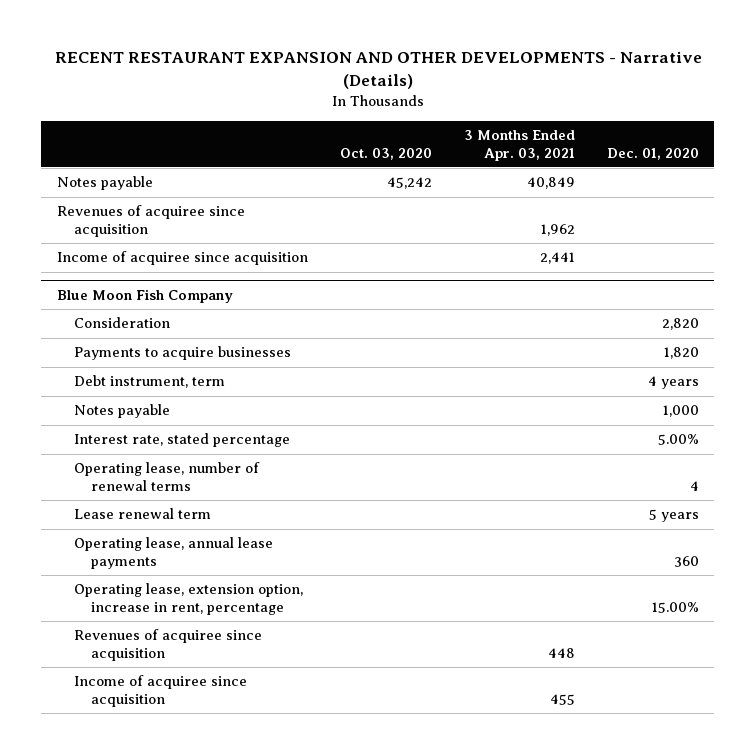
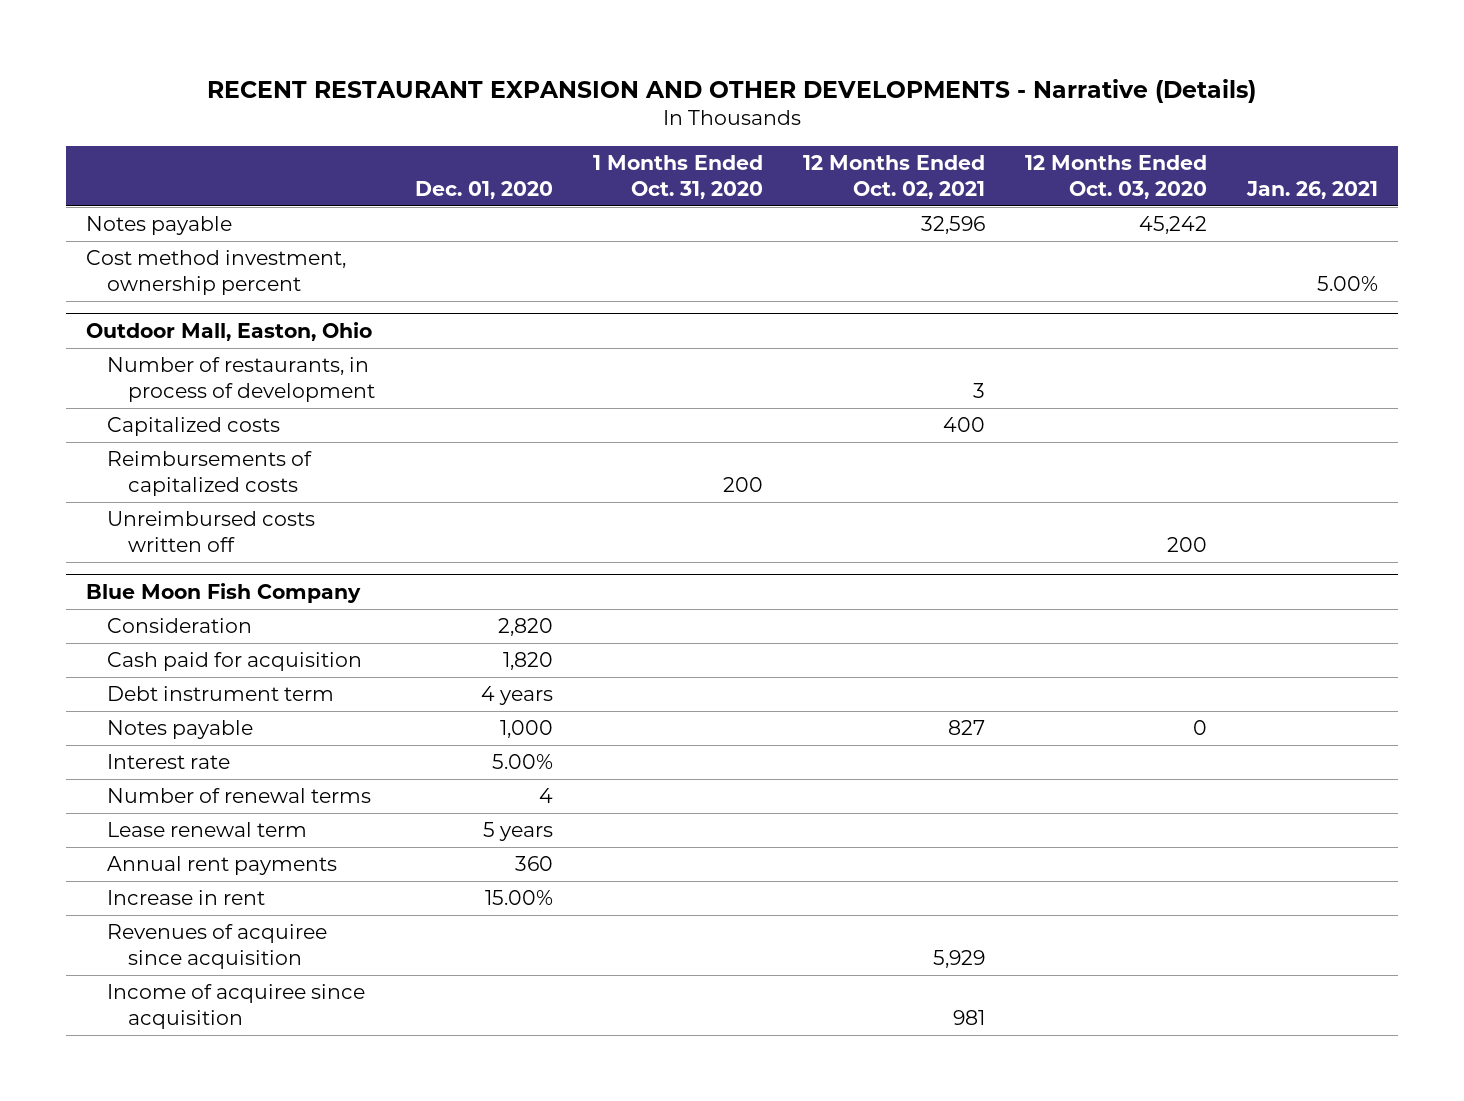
[339,147,432,160] Oct. 03, 2020 -> none
[463,130,575,161] 3 Months Ended Apr. 03, 2021 -> none
none -> [592,155,763,199] 1 Months Ended Oct. 31, 2020
none -> [803,155,986,199] 12 Months Ended Oct. 02, 2021
none -> [1025,155,1208,199] 12 Months Ended Oct. 03, 2020
none -> [1246,180,1379,199] Jan. 26, 2021
[56,205,245,237] Revenues of acquiree since acquisition -> none
[56,251,308,266] Income of acquiree since acquisition -> none
none -> [85,250,346,295] Cost method investment, ownership percent
none -> [85,322,372,342] Outdoor Mall, Easton, Ohio
none -> [106,357,375,402] Number of restaurants, in process of development
none -> [106,417,280,437] Capitalized costs
none -> [106,451,312,496] Reimbursements of capitalized costs
none -> [106,511,315,552] Unreimbursed costs written off
[73,346,291,361] Payments to acquire businesses -> [106,652,362,672] Cash paid for acquisition
[73,375,225,389] Debt instrument, term -> [106,686,334,702] Debt instrument term
[73,433,290,448] Interest rate, stated percentage -> [106,754,230,770] Interest rate
[73,462,260,491] Operating lease, number of renewal terms -> [106,788,371,804] Number of renewal terms
[73,537,273,569] Operating lease, annual lease payments -> [106,856,337,876] Annual rent payments
[73,583,303,615] Operating lease, extension option, increase in rent, percentage -> [106,890,265,906] Increase in rent

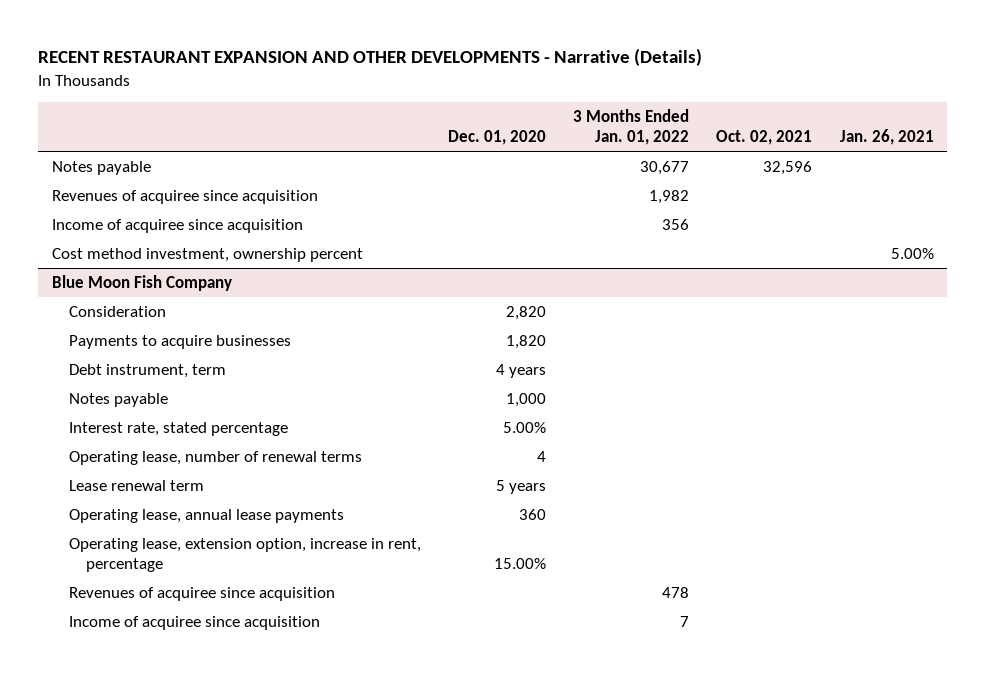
[592,155,763,199] 1 Months Ended Oct. 31, 2020 -> none
[803,155,986,199] 12 Months Ended Oct. 02, 2021 -> none
[1025,155,1208,199] 12 Months Ended Oct. 03, 2020 -> none
none -> [573,108,690,146] 3 Months Ended Jan. 01, 2022
none -> [716,130,813,146] Oct. 02, 2021
none -> [51,189,318,204] Revenues of acquiree since acquisition
none -> [51,218,303,233] Income of acquiree since acquisition
[85,322,372,342] Outdoor Mall, Easton, Ohio -> none
[106,357,375,402] Number of restaurants, in process of development -> none
[106,417,280,437] Capitalized costs -> none
[106,451,312,496] Reimbursements of capitalized costs -> none
[106,511,315,552] Unreimbursed costs written off -> none
[106,652,362,672] Cash paid for acquisition -> [68,334,291,349] Payments to acquire businesses
[106,686,334,702] Debt instrument term -> [68,363,226,378] Debt instrument, term
[106,754,230,770] Interest rate -> [68,421,288,436] Interest rate, stated percentage
[106,788,371,804] Number of renewal terms -> [68,450,362,465] Operating lease, number of renewal terms
[106,856,337,876] Annual rent payments -> [68,508,344,523] Operating lease, annual lease payments
[106,890,265,906] Increase in rent -> [68,537,421,573] Operating lease, extension option, increase in rent, percentage

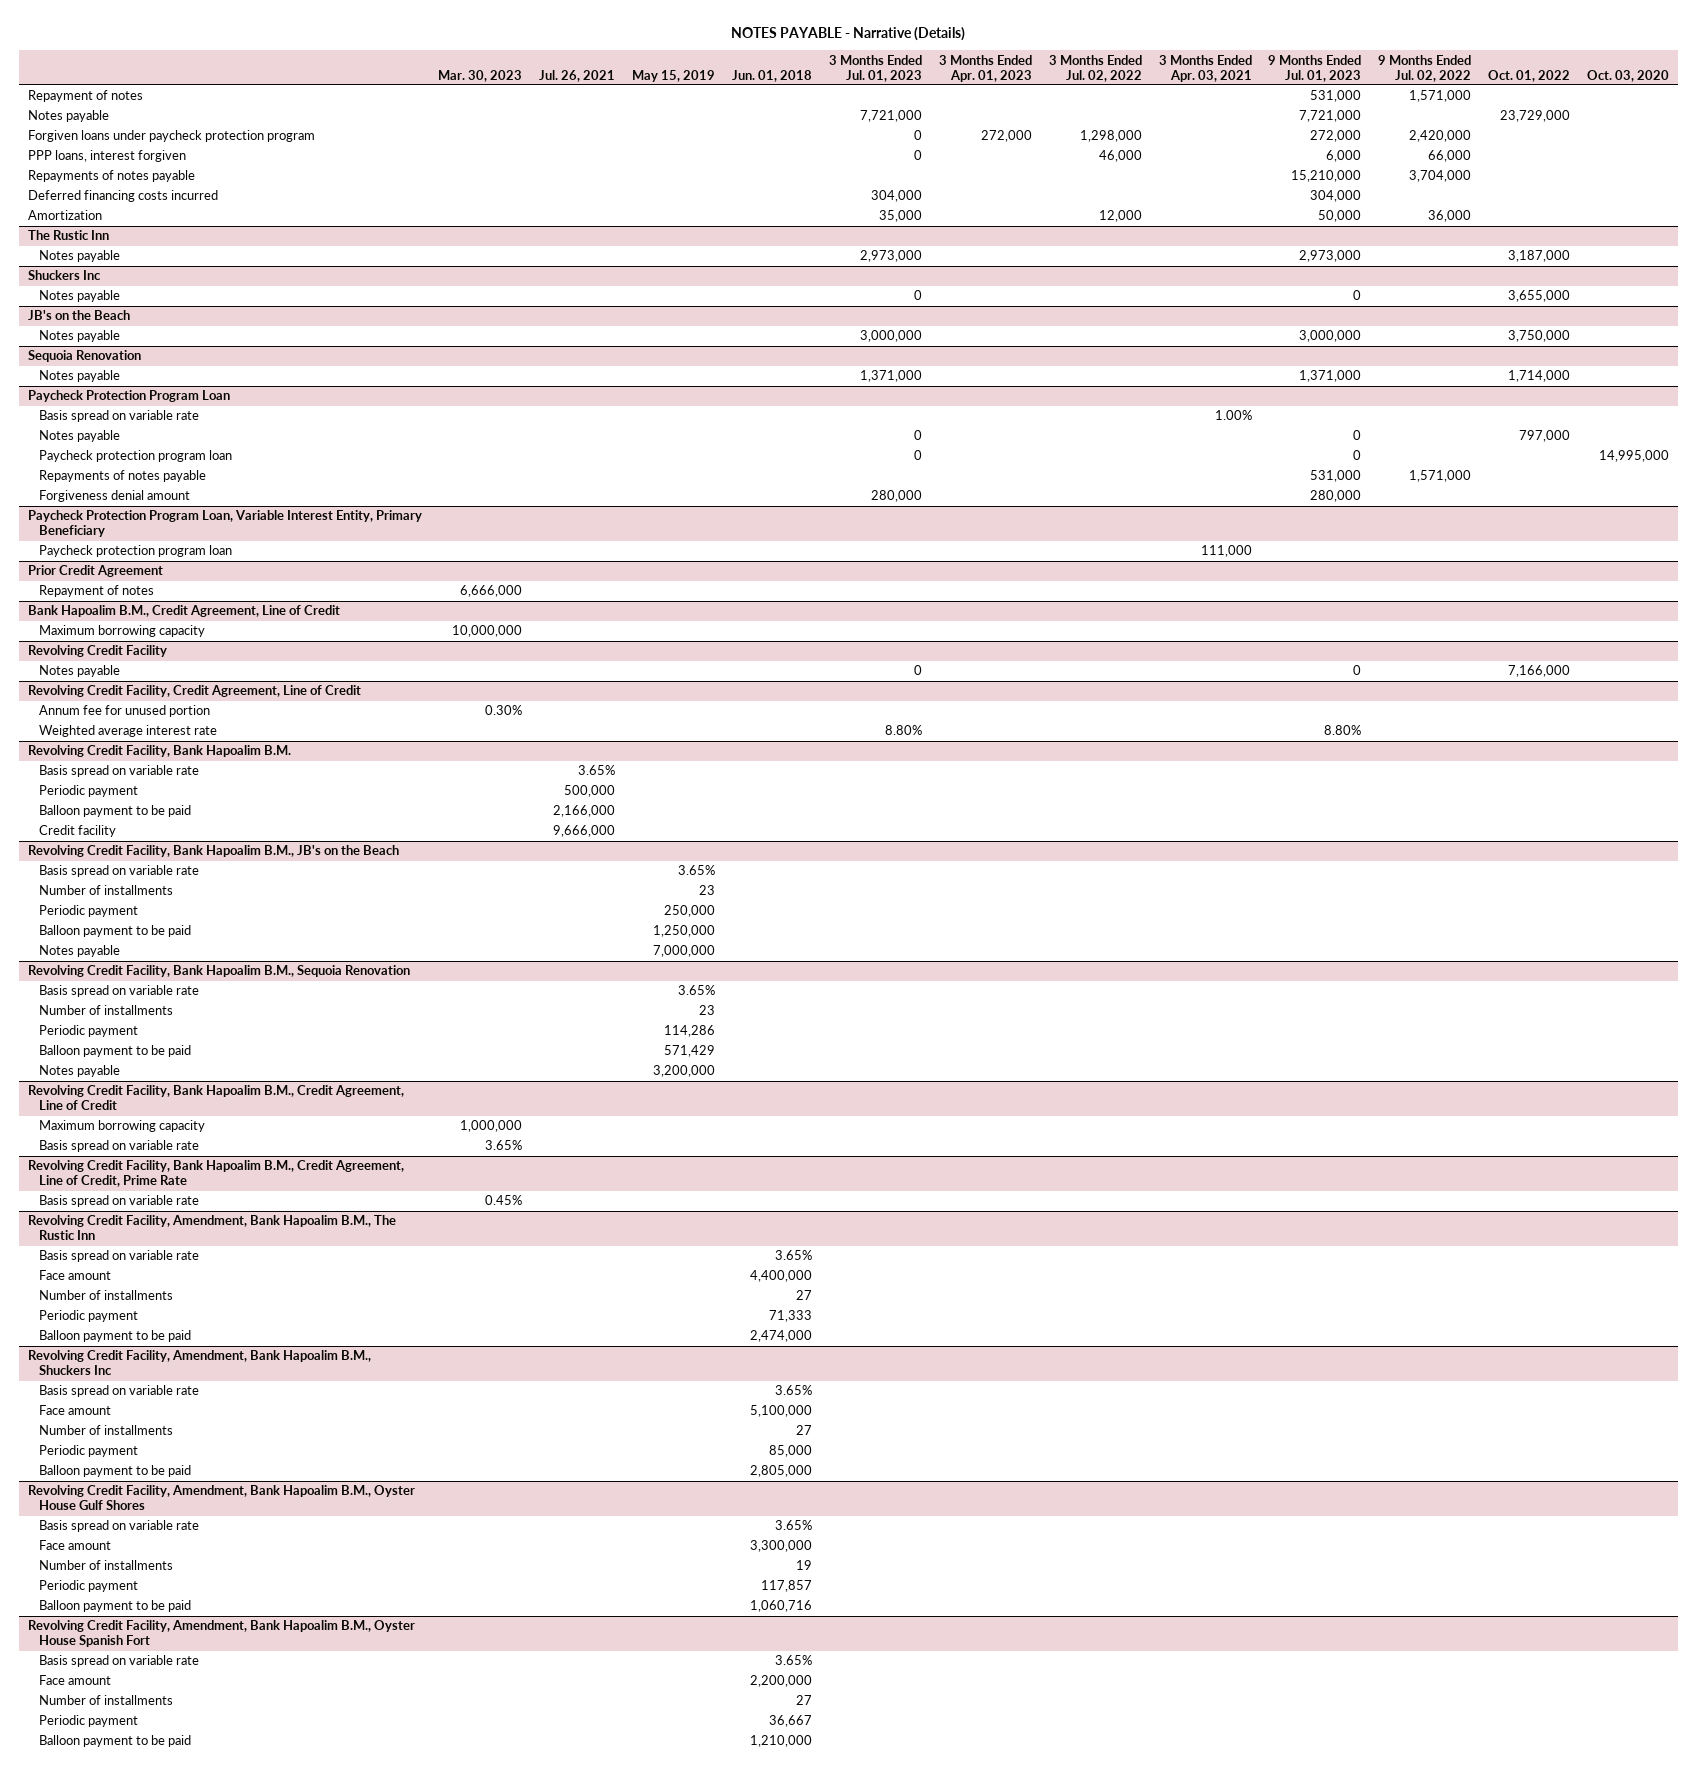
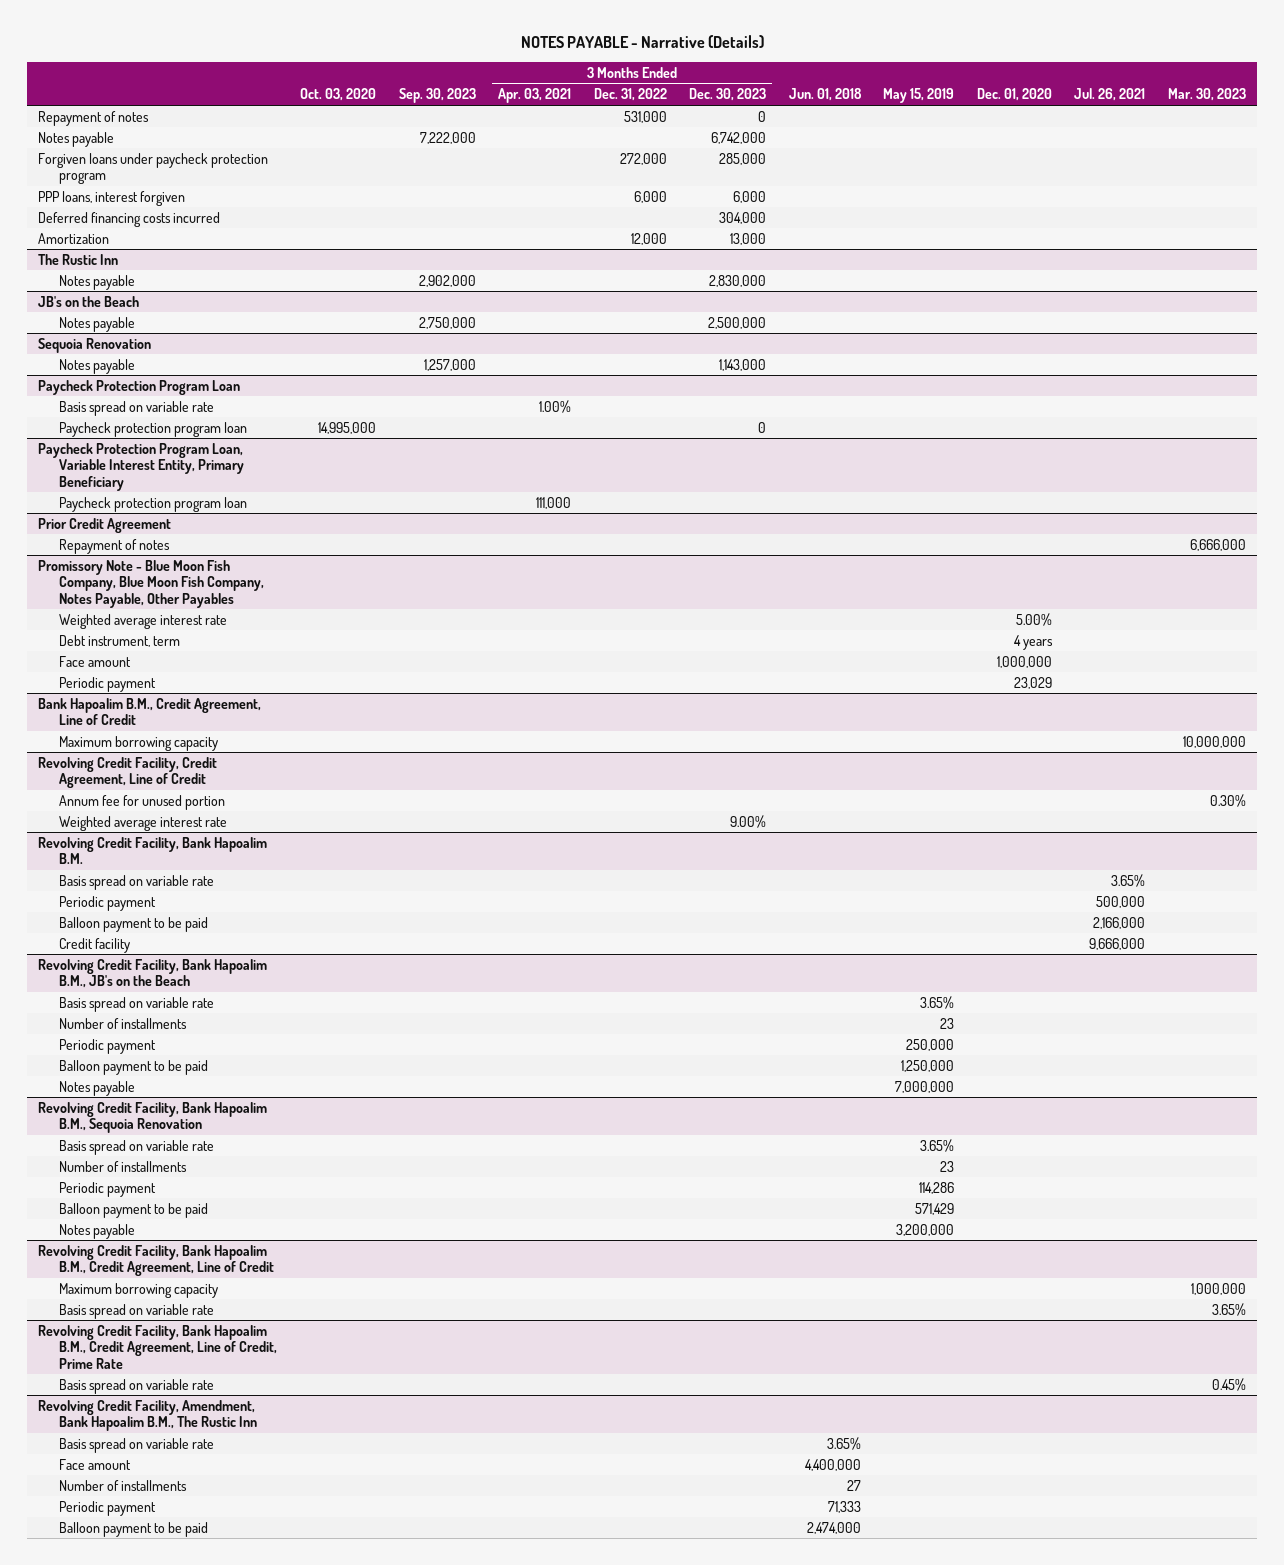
[828,54,922,82] 3 Months Ended Jul. 01, 2023 -> none
[938,54,1032,82] 3 Months Ended Apr. 01, 2023 -> none
[1048,54,1142,82] 3 Months Ended Jul. 02, 2022 -> none
[1268,54,1362,82] 9 Months Ended Jul. 01, 2023 -> none
[1378,54,1472,82] 9 Months Ended Jul. 02, 2022 -> none
[1488,69,1571,82] Oct. 01, 2022 -> none
none -> [398,88,476,104] Sep. 30, 2023
none -> [593,88,667,102] Dec. 31, 2022
none -> [689,88,767,102] Dec. 30, 2023
none -> [976,88,1052,102] Dec. 01, 2020
[27,170,195,183] Repayments of notes payable -> none
[27,270,101,281] Shuckers Inc -> none
[39,290,121,303] Notes payable -> none
[39,430,121,443] Notes payable -> none
[39,470,207,483] Repayments of notes payable -> none
[39,490,191,503] Forgiveness denial amount -> none
none -> [38,559,265,608] Promissory Note - Blue Moon Fish Company, Blue Moon Fish Company, Notes Payable, Other Payables
none -> [59,613,228,629] Weighted average interest rate
none -> [59,634,181,647] Debt instrument, term
none -> [59,655,132,667] Face amount
none -> [59,676,157,692] Periodic payment
[27,645,167,658] Revolving Credit Facility -> none
[39,665,121,678] Notes payable -> none
[27,1350,371,1376] Revolving Credit Facility, Amendment, Bank Hapoalim B.M., Shuckers Inc -> none
[39,1385,200,1398] Basis spread on variable rate -> none
[39,1405,112,1416] Face amount -> none
[39,1425,174,1436] Number of installments -> none
[39,1445,139,1458] Periodic payment -> none
[39,1465,192,1478] Balloon payment to be paid -> none
[27,1485,415,1511] Revolving Credit Facility, Amendment, Bank Hapoalim B.M., Oyster House Gulf Shores -> none
[39,1520,200,1533] Basis spread on variable rate -> none
[39,1540,112,1551] Face amount -> none
[39,1560,174,1571] Number of installments -> none
[39,1580,139,1593] Periodic payment -> none
[39,1600,192,1613] Balloon payment to be paid -> none
[27,1620,415,1648] Revolving Credit Facility, Amendment, Bank Hapoalim B.M., Oyster House Spanish Fort -> none
[39,1655,200,1668] Basis spread on variable rate -> none
[39,1675,112,1686] Face amount -> none
[39,1695,174,1706] Number of installments -> none
[39,1715,139,1728] Periodic payment -> none
[39,1735,192,1748] Balloon payment to be paid -> none

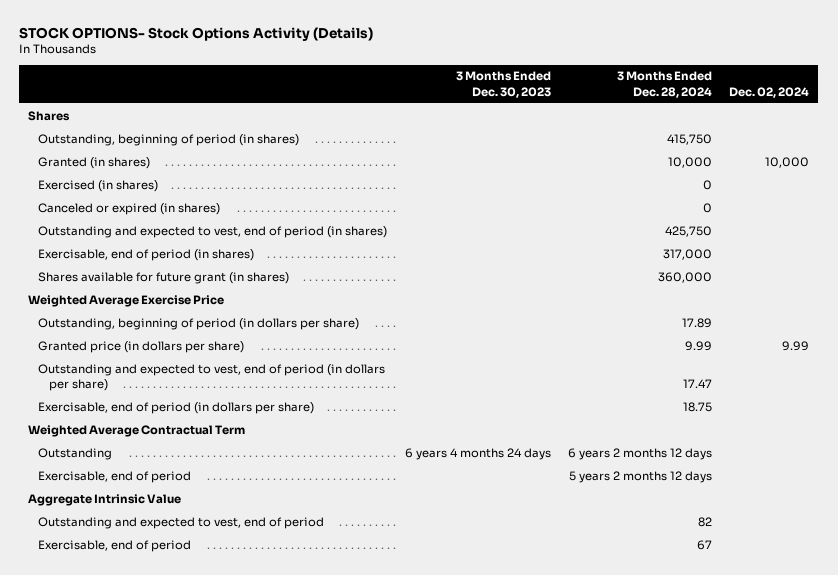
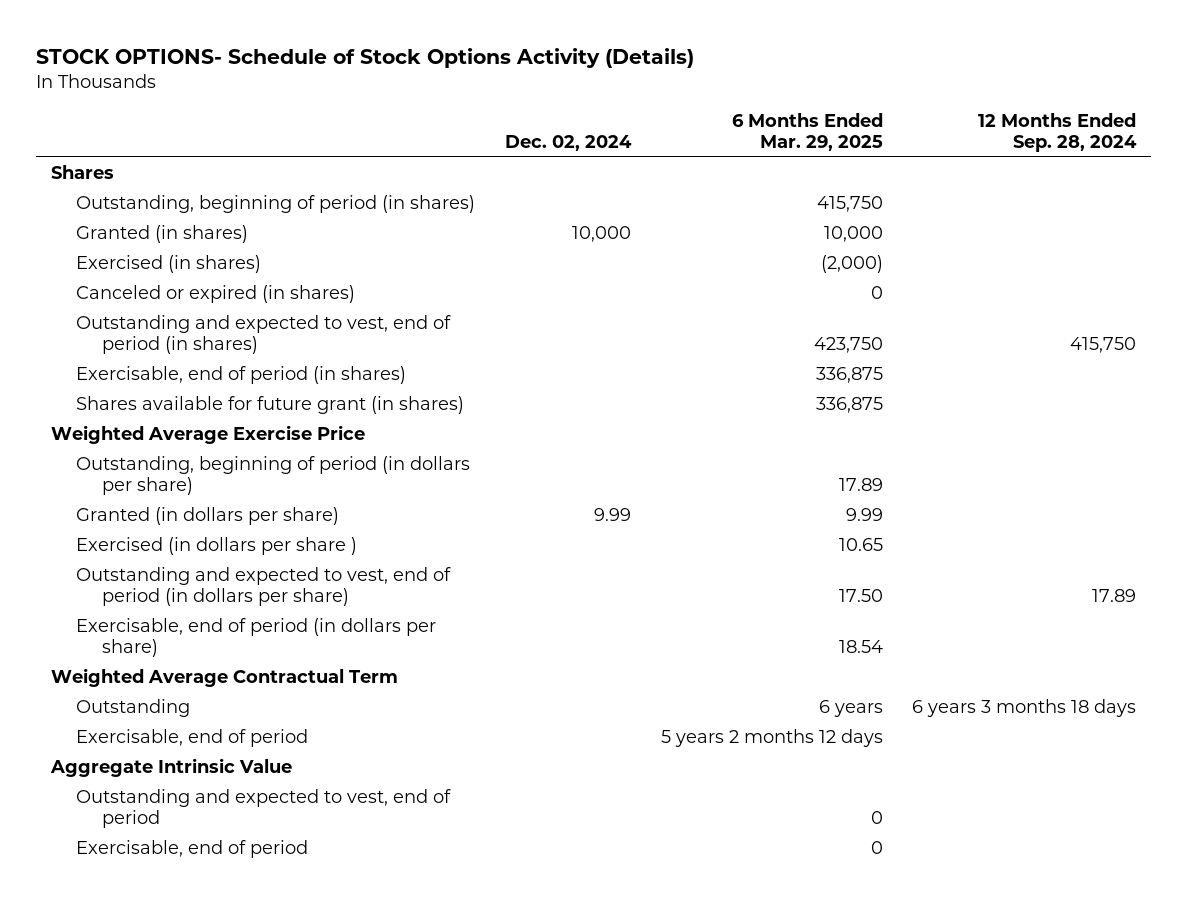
[19,26,374,41] STOCK OPTIONS- Stock Options Activity (Details) -> [35,47,694,68] STOCK OPTIONS- Schedule of Stock Options Activity (Details)
[455,71,551,98] 3 Months Ended Dec. 30, 2023 -> none
[617,71,713,98] 3 Months Ended Dec. 28, 2024 -> none
none -> [731,113,883,151] 6 Months Ended Mar. 29, 2025
none -> [978,113,1138,152] 12 Months Ended Sep. 28, 2024
[38,340,245,353] Granted price (in dollars per share) -> [76,507,340,526] Granted (in dollars per share)
none -> [76,537,358,556] Exercised (in dollars per share )

